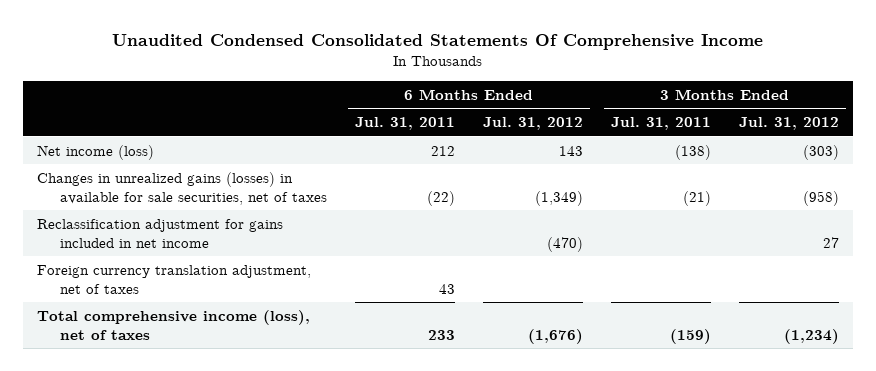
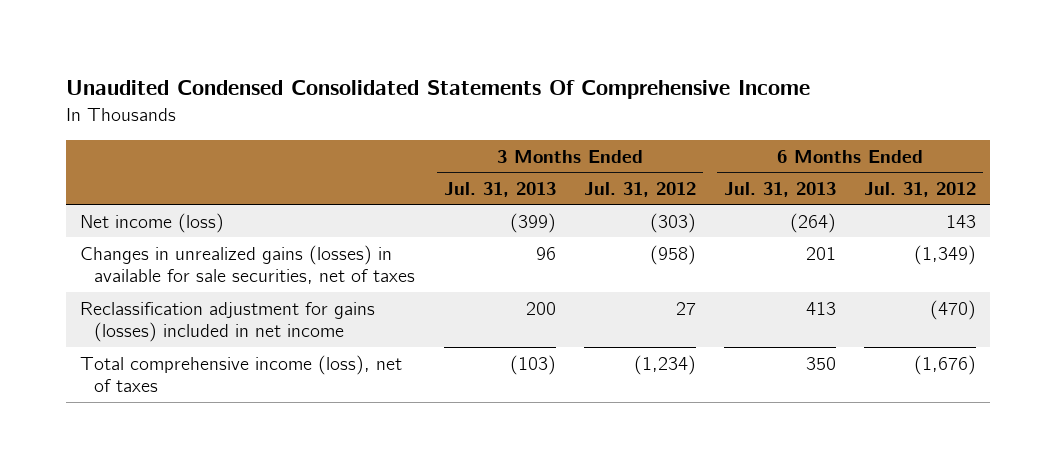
[354,117,455,131] Jul. 31, 2011 -> none
[610,117,711,131] Jul. 31, 2011 -> none
none -> [443,181,556,197] Jul. 31, 2013
none -> [723,181,836,197] Jul. 31, 2013
[37,264,312,294] Foreign currency translation adjustment, net of taxes -> none
[37,218,284,248] Reclassification adjustment for gains included in net income -> [80,301,376,343] Reclassification adjustment for gains (losses) included in net income

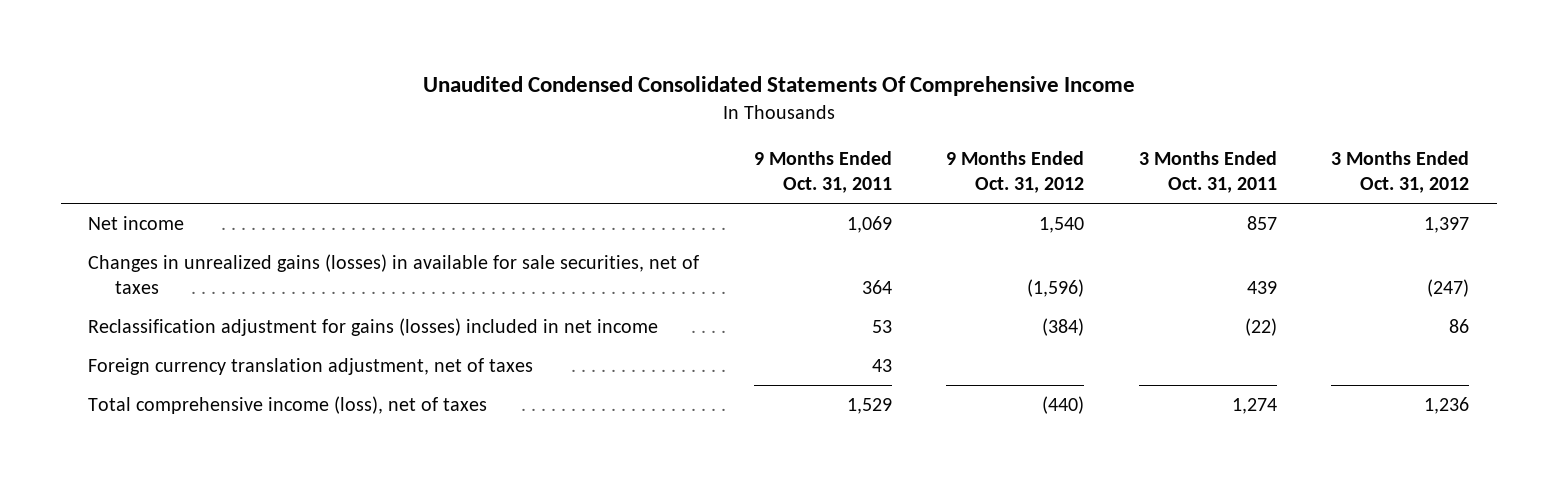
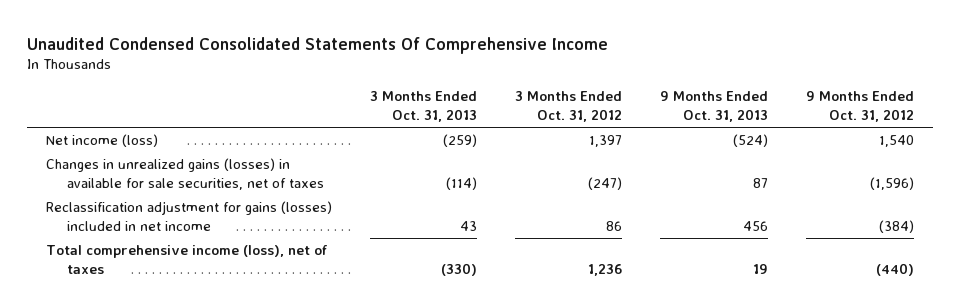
[753,151,892,194] 9 Months Ended Oct. 31, 2011 -> none
[1138,151,1277,194] 3 Months Ended Oct. 31, 2011 -> none
none -> [369,91,477,123] 3 Months Ended Oct. 31, 2013
none -> [659,91,768,123] 9 Months Ended Oct. 31, 2013
[88,216,185,231] Net income -> [45,134,158,148] Net income (loss)
[88,358,534,376] Foreign currency translation adjustment, net of taxes -> none

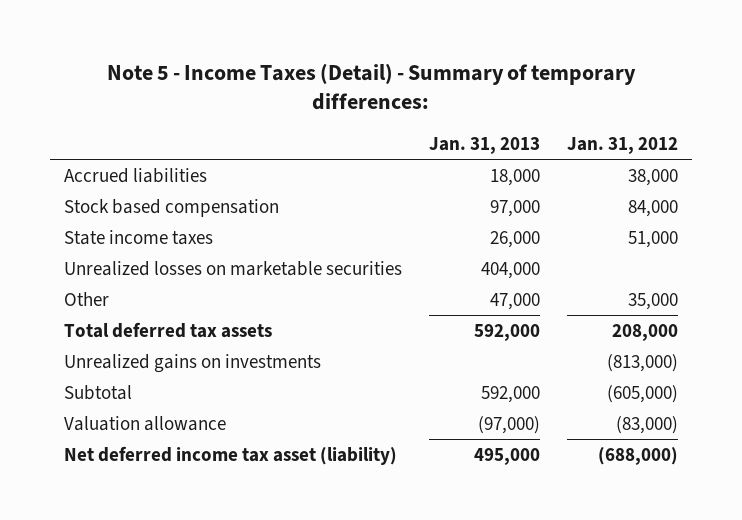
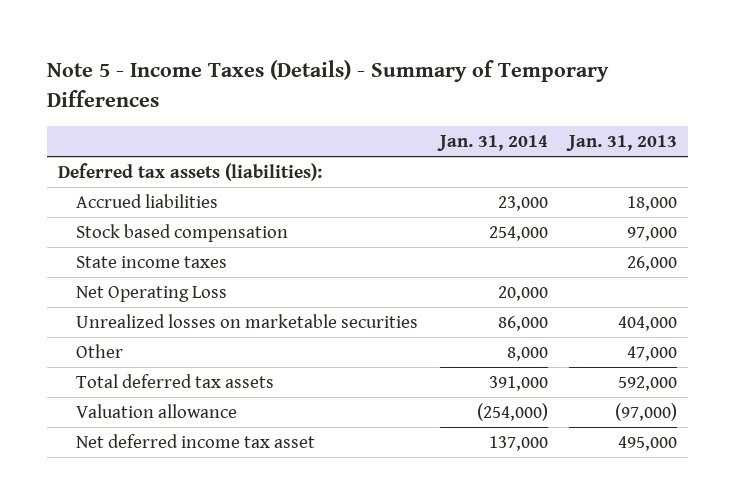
[107,62,637,111] Note 5 - Income Taxes (Detail) - Summary of temporary differences: -> [47,60,610,107] Note 5 - Income Taxes (Details) - Summary of Temporary Differences
[567,137,679,155] Jan. 31, 2012 -> none
none -> [436,134,548,151] Jan. 31, 2014
none -> [58,163,323,182] Deferred tax assets (liabilities):
none -> [75,286,227,303] Net Operating Loss
[63,353,321,373] Unrealized gains on investments -> none
[63,384,132,400] Subtotal -> none
[63,445,397,465] Net deferred income tax asset (liability) -> [75,434,315,449] Net deferred income tax asset

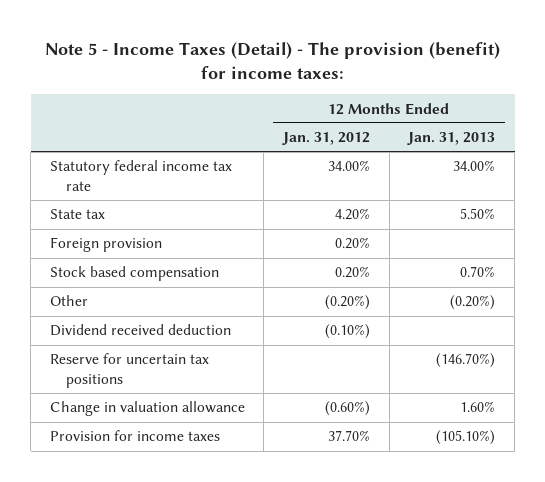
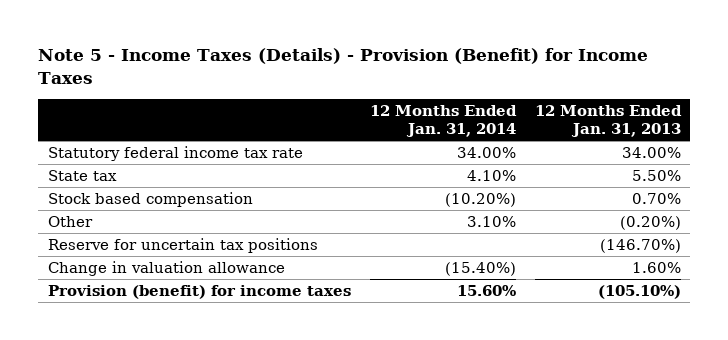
[44,41,500,79] Note 5 - Income Taxes (Detail) - The provision (benefit) for income taxes: -> [38,48,649,85] Note 5 - Income Taxes (Details) - Provision (Benefit) for Income Taxes
[282,132,371,146] Jan. 31, 2012 -> none
none -> [369,105,517,138] 12 Months Ended Jan. 31, 2014
[49,237,162,253] Foreign provision -> none
[49,324,231,337] Dividend received deduction -> none
[49,430,220,442] Provision for income taxes -> [47,285,351,300] Provision (benefit) for income taxes

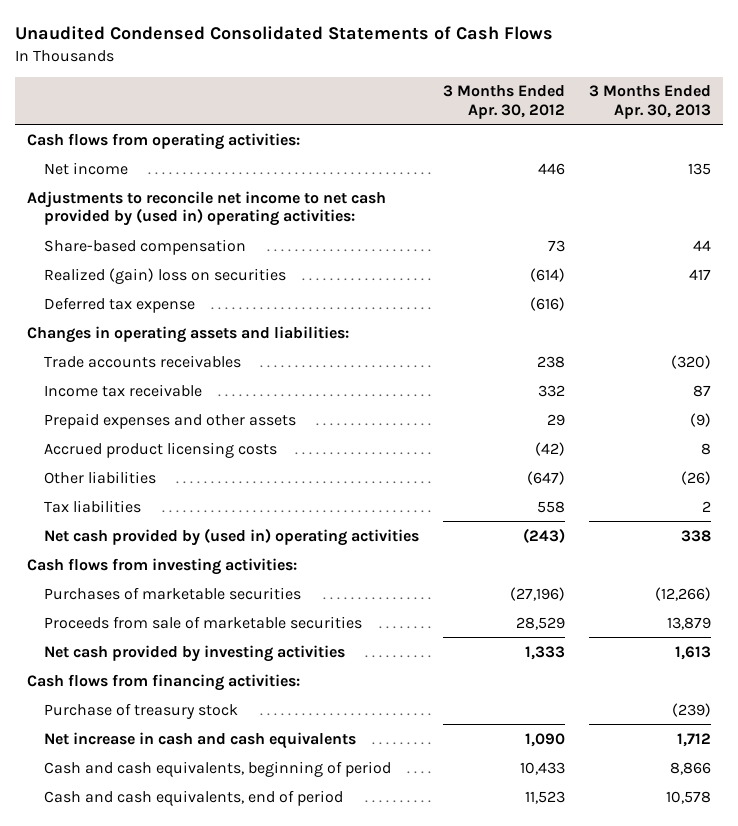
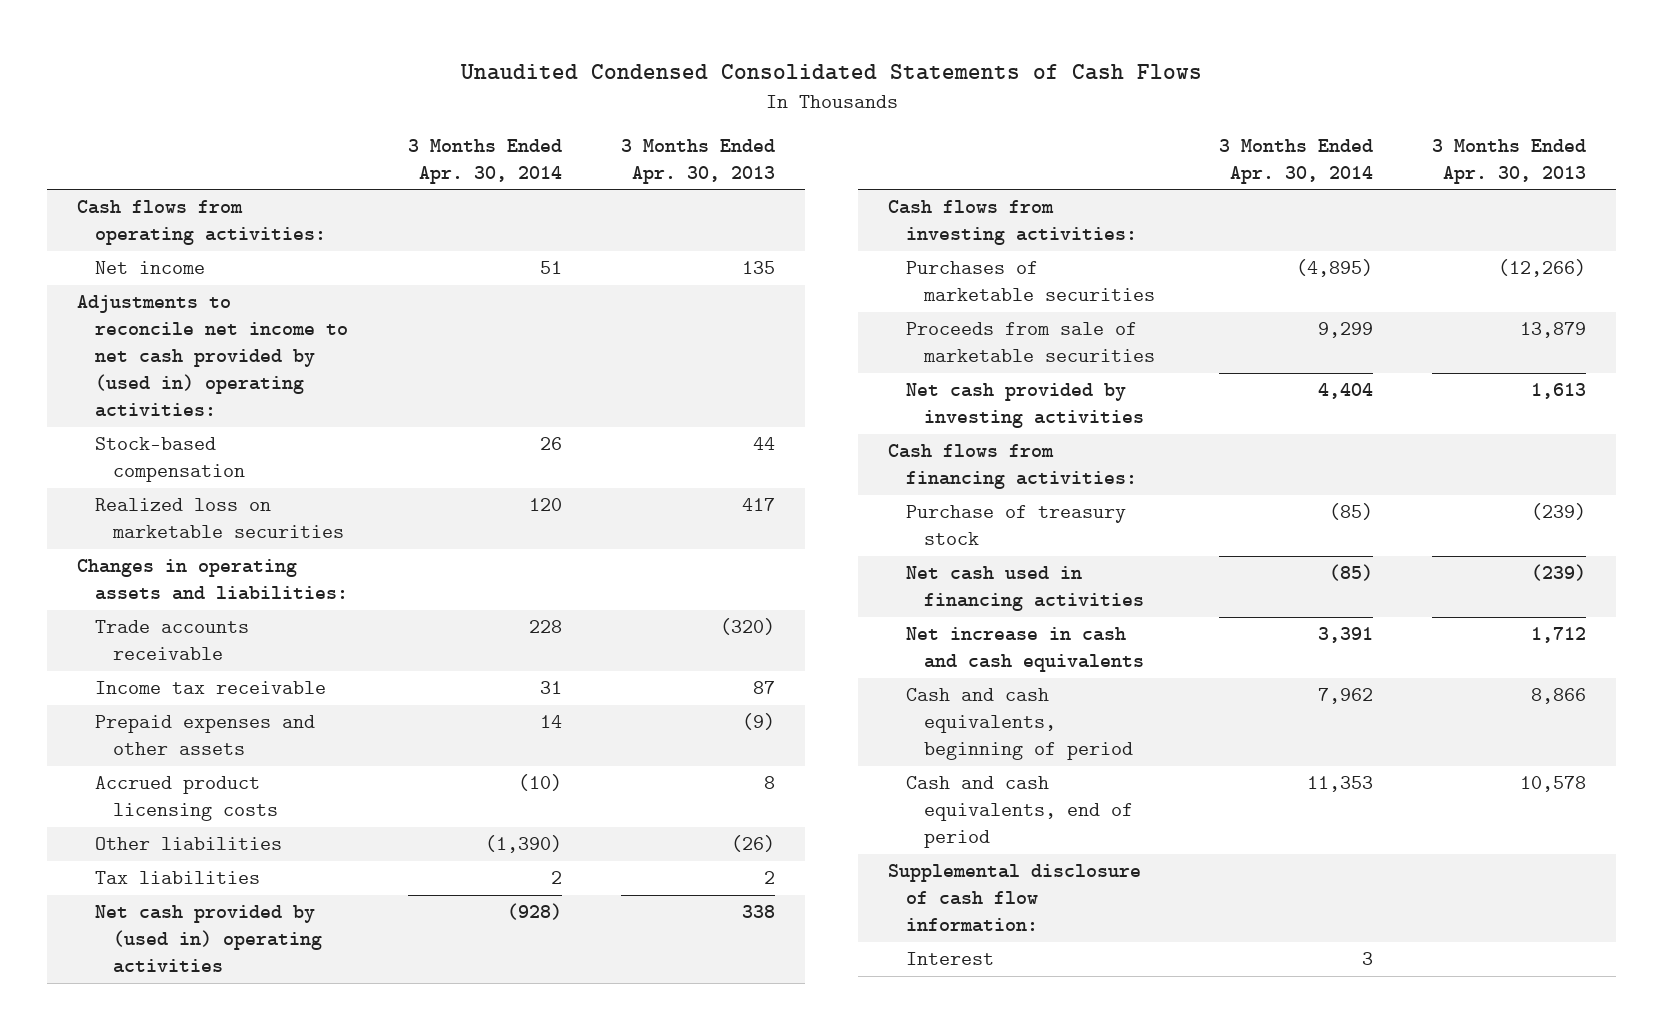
[442,85,565,119] 3 Months Ended Apr. 30, 2012 -> none
none -> [407,138,562,184] 3 Months Ended Apr. 30, 2014
[43,296,195,313] Deferred tax expense -> none
[43,238,246,255] Share-based compensation -> [94,437,245,483] Stock-based compensation
[43,267,286,284] Realized (gain) loss on securities -> [94,498,344,539] Realized loss on marketable securities
[43,354,241,368] Trade accounts receivables -> [94,620,249,661] Trade accounts receivable
none -> [905,566,1145,612] Net cash used in financing activities
none -> [887,864,1141,933] Supplemental disclosure of cash flow information:
none -> [905,952,994,966] Interest

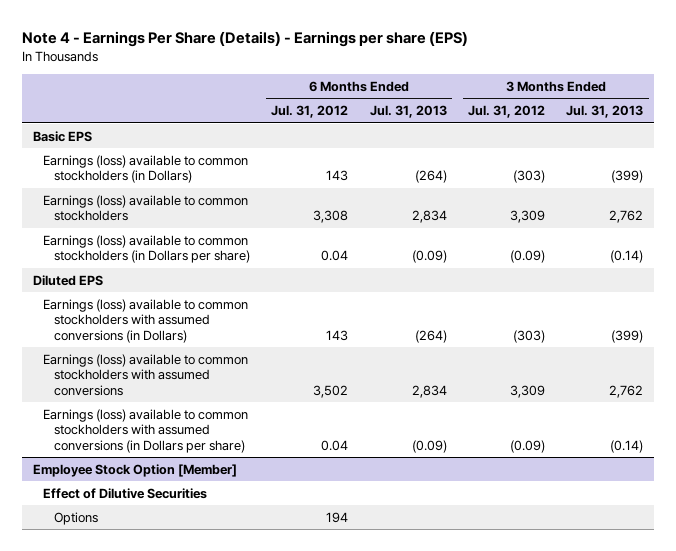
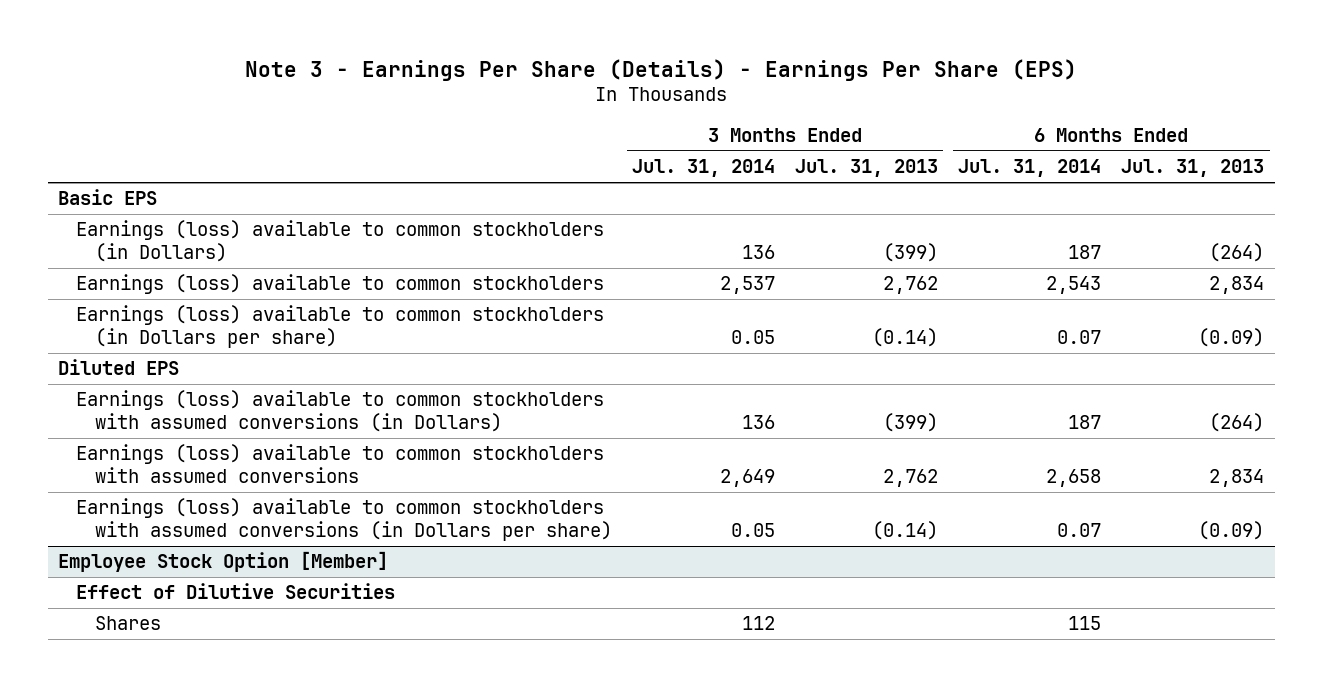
[22,30,469,47] Note 4 - Earnings Per Share (Details) - Earnings per share (EPS) -> [245,58,1078,81] Note 3 - Earnings Per Share (Details) - Earnings Per Share (EPS)
[271,105,349,119] Jul. 31, 2012 -> none
[467,105,545,119] Jul. 31, 2012 -> none
none -> [631,159,775,178] Jul. 31, 2014
none -> [958,159,1102,178] Jul. 31, 2014
[53,511,98,525] Options -> [94,616,161,631] Shares

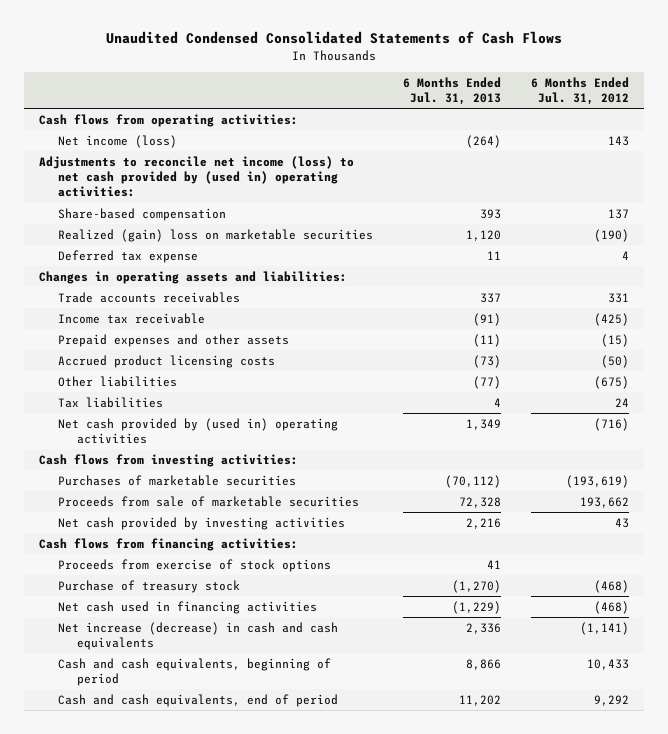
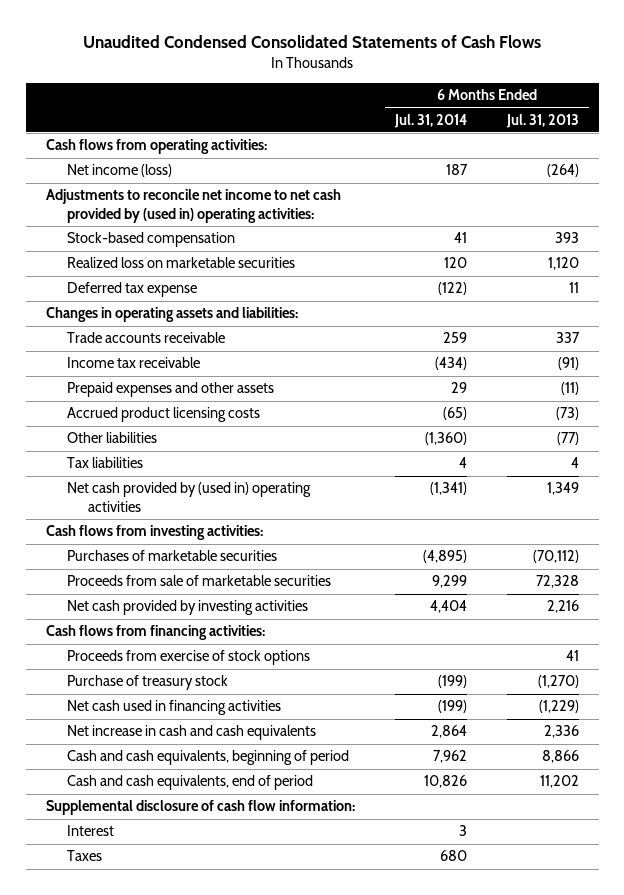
[531,76,630,105] 6 Months Ended Jul. 31, 2012 -> none
none -> [393,113,467,128] Jul. 31, 2014
[39,155,355,198] Adjustments to reconcile net income (loss) to net cash provided by (used in) operating activities: -> [45,189,341,223] Adjustments to reconcile net income to net cash provided by (used in) operating activities:
[58,207,227,221] Share-based compensation -> [66,232,235,248] Stock-based compensation
[58,228,374,242] Realized (gain) loss on marketable securities -> [66,257,295,269] Realized loss on marketable securities
[58,291,241,303] Trade accounts receivables -> [66,332,225,344] Trade accounts receivable
[58,621,339,651] Net increase (decrease) in cash and cash equivalents -> [66,725,316,741] Net increase in cash and cash equivalents
none -> [45,800,355,816] Supplemental disclosure of cash flow information:
none -> [66,825,114,837] Interest
none -> [66,850,102,862] Taxes

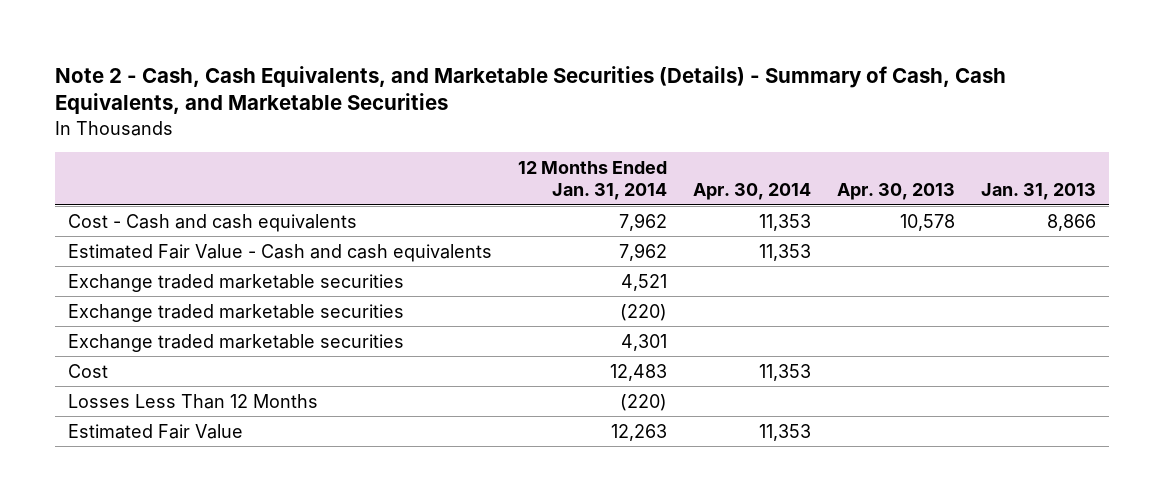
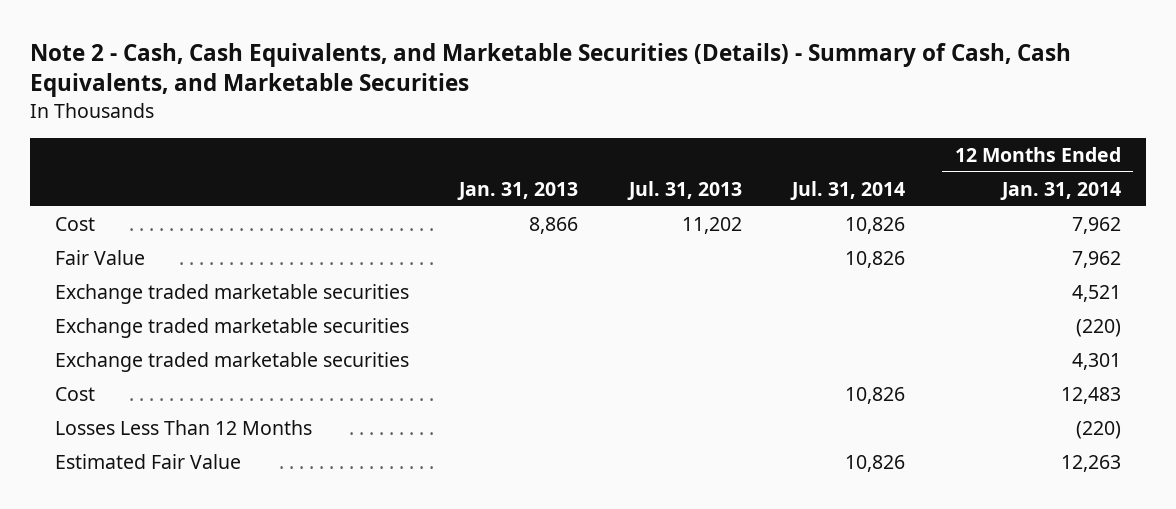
[692,183,811,201] Apr. 30, 2014 -> none
[836,183,955,201] Apr. 30, 2013 -> none
none -> [626,180,742,200] Jul. 31, 2013
none -> [789,180,905,200] Jul. 31, 2014
[68,213,358,232] Cost - Cash and cash equivalents -> [55,217,96,232] Cost
[68,243,493,262] Estimated Fair Value - Cash and cash equivalents -> [55,250,146,266] Fair Value

